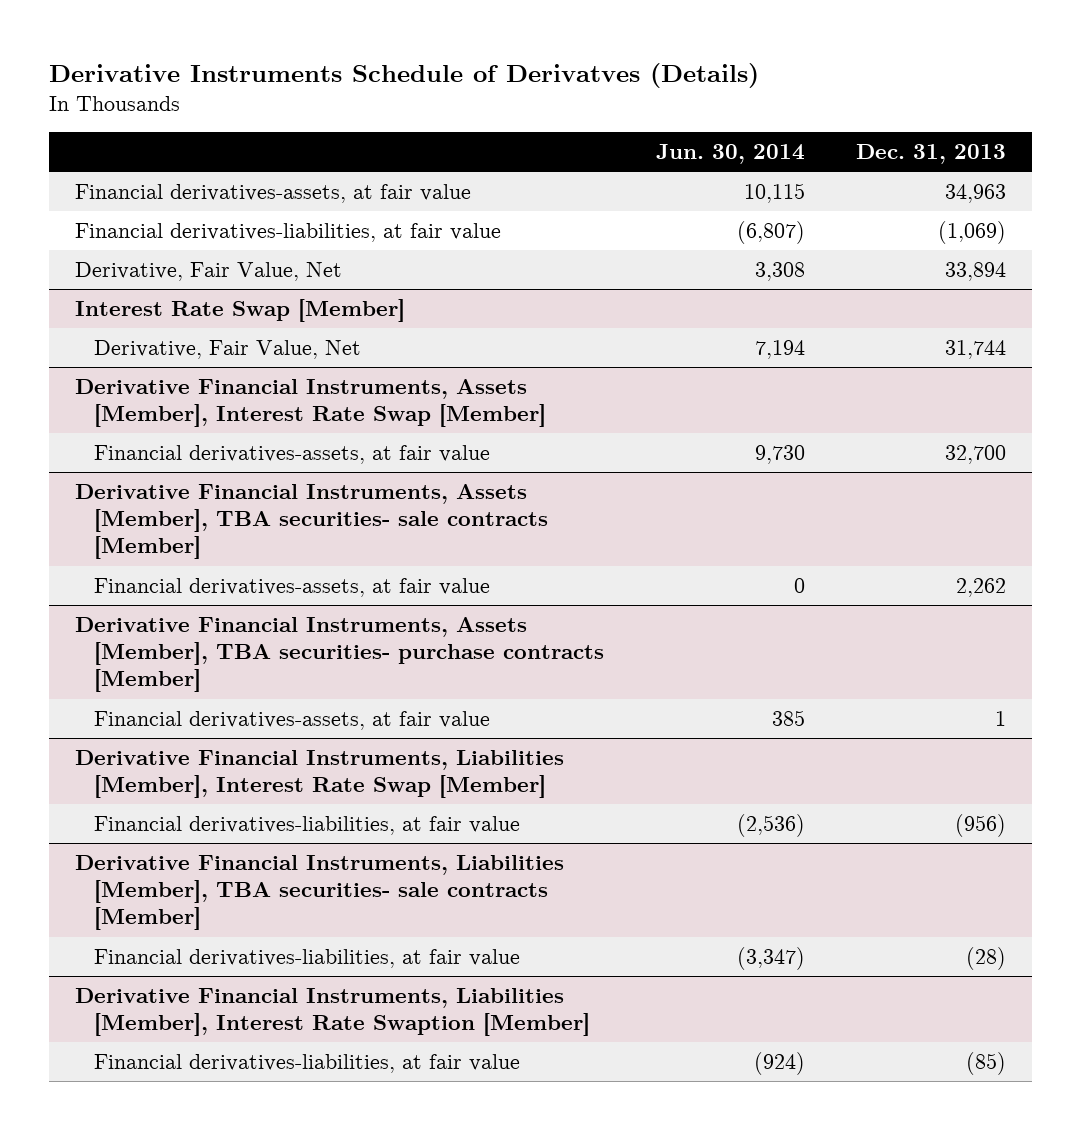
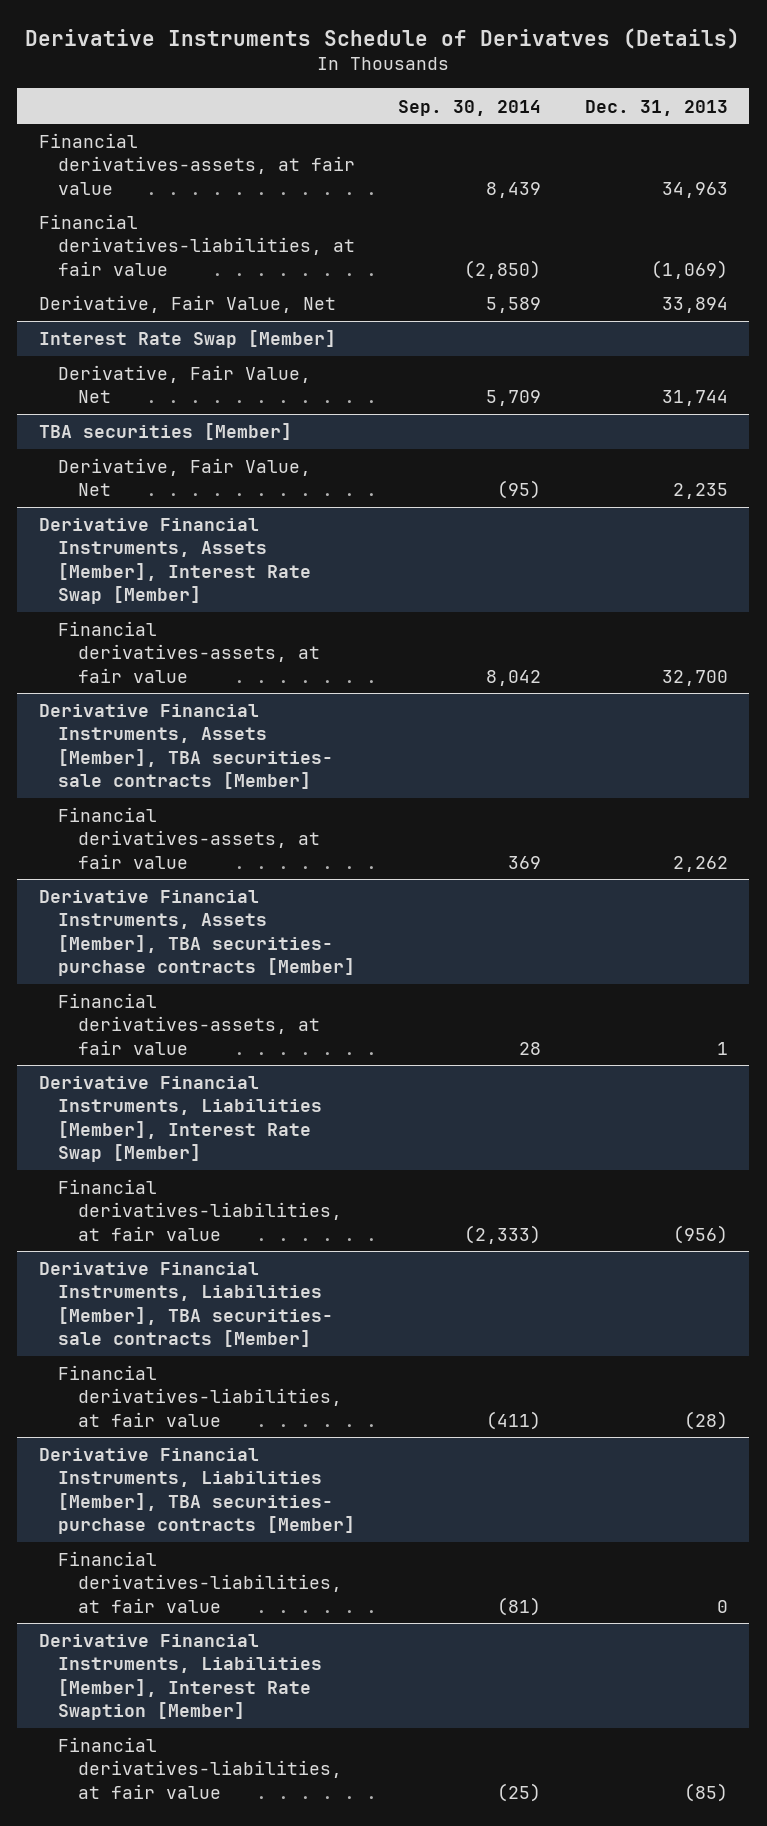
[655,144,805,165] Jun. 30, 2014 -> none
none -> [398,99,542,116] Sep. 30, 2014
none -> [38,423,292,441] TBA securities [Member]
none -> [58,458,312,497] Derivative, Fair Value, Net
none -> [38,1448,356,1535] Derivative Financial Instruments, Liabilities [Member], TBA securities- purchase contracts [Member]
none -> [58,1551,342,1613] Financial derivatives-liabilities, at fair value

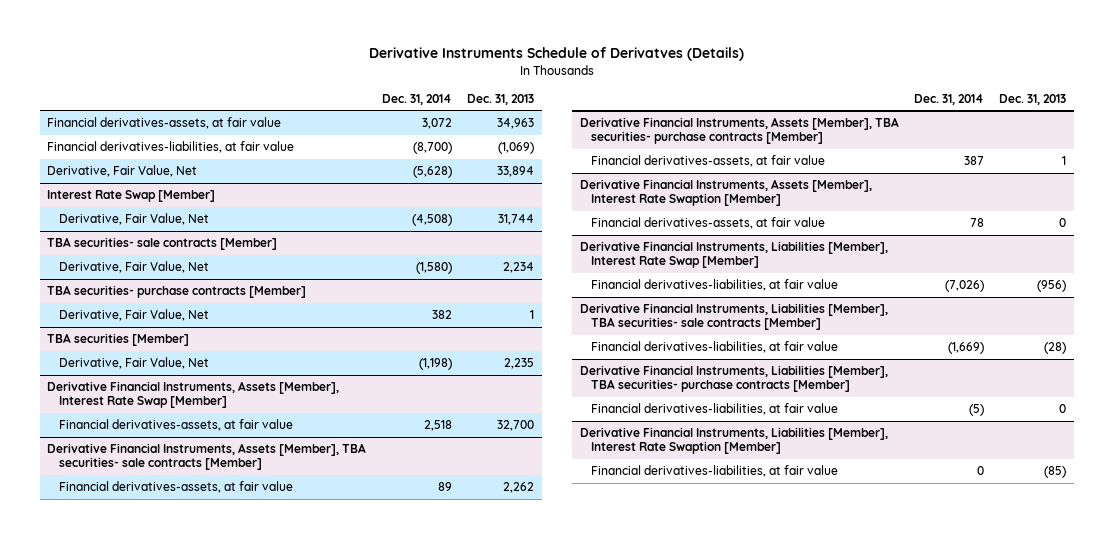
[398,99,542,116] Sep. 30, 2014 -> none
none -> [381,93,452,105] Dec. 31, 2014
none -> [47,237,278,251] TBA securities- sale contracts [Member]
none -> [59,261,210,274] Derivative, Fair Value, Net
none -> [47,285,307,299] TBA securities- purchase contracts [Member]
none -> [59,309,210,322] Derivative, Fair Value, Net
none -> [579,179,872,207] Derivative Financial Instruments, Assets [Member], Interest Rate Swaption [Member]
none -> [591,217,826,230] Financial derivatives-assets, at fair value

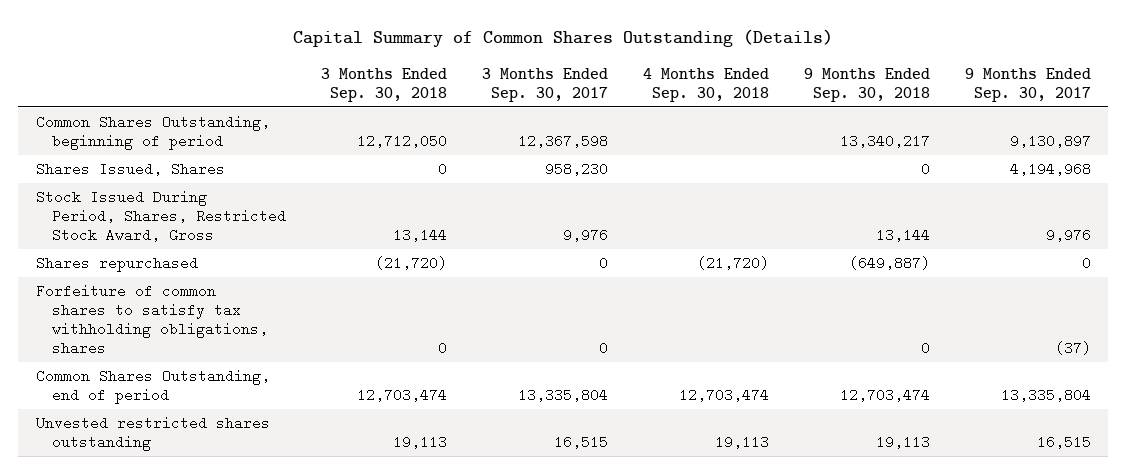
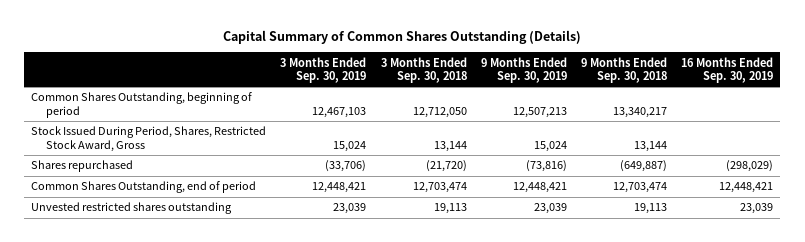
[481,67,608,102] 3 Months Ended Sep. 30, 2017 -> none
[642,67,769,102] 4 Months Ended Sep. 30, 2018 -> none
[964,67,1091,102] 9 Months Ended Sep. 30, 2017 -> none
none -> [280,56,367,84] 3 Months Ended Sep. 30, 2019
none -> [480,56,567,84] 9 Months Ended Sep. 30, 2019
none -> [681,56,774,84] 16 Months Ended Sep. 30, 2019
[35,161,225,176] Shares Issued, Shares -> none
[35,283,268,355] Forfeiture of common shares to satisfy tax withholding obligations, shares -> none

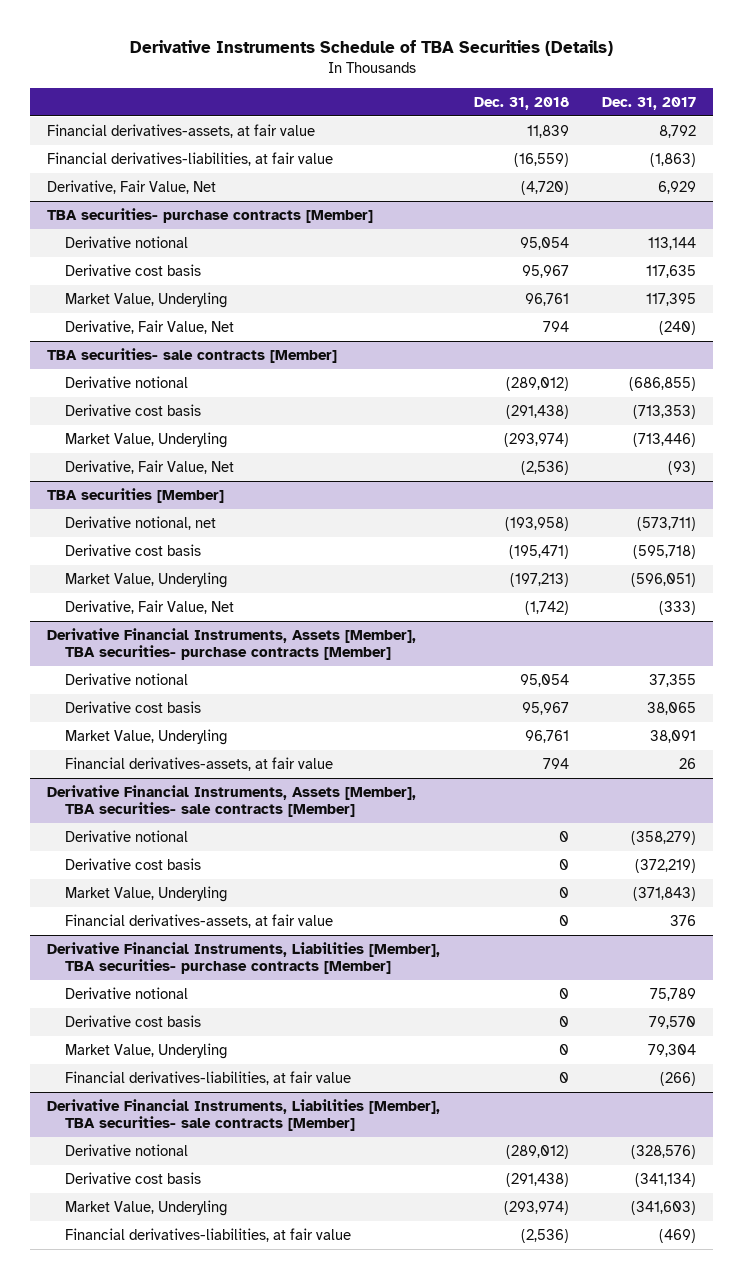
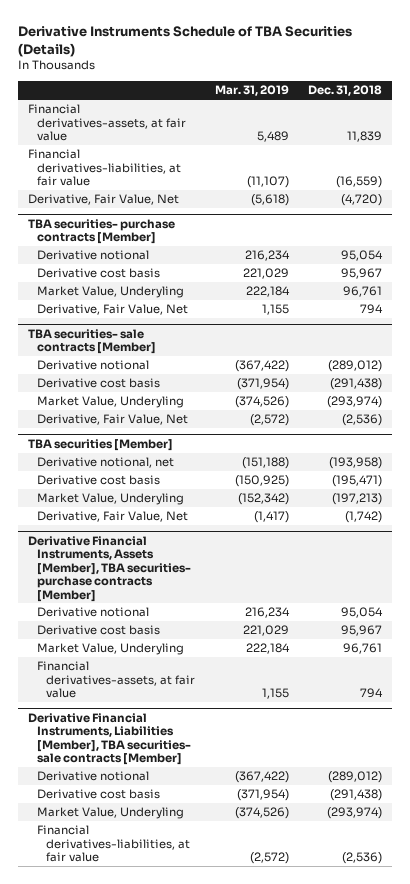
[602,96,697,110] Dec. 31, 2017 -> none
none -> [214,85,289,97] Mar. 31, 2019
[47,784,417,818] Derivative Financial Instruments, Assets [Member], TBA securities- sale contracts [Member] -> none
[64,829,188,842] Derivative notional -> none
[64,857,201,870] Derivative cost basis -> none
[64,885,227,902] Market Value, Underyling -> none
[64,913,333,928] Financial derivatives-assets, at fair value -> none
[47,941,441,975] Derivative Financial Instruments, Liabilities [Member], TBA securities- purchase contracts [Member] -> none
[64,986,188,999] Derivative notional -> none
[64,1014,201,1027] Derivative cost basis -> none
[64,1042,227,1059] Market Value, Underyling -> none
[64,1070,351,1085] Financial derivatives-liabilities, at fair value -> none

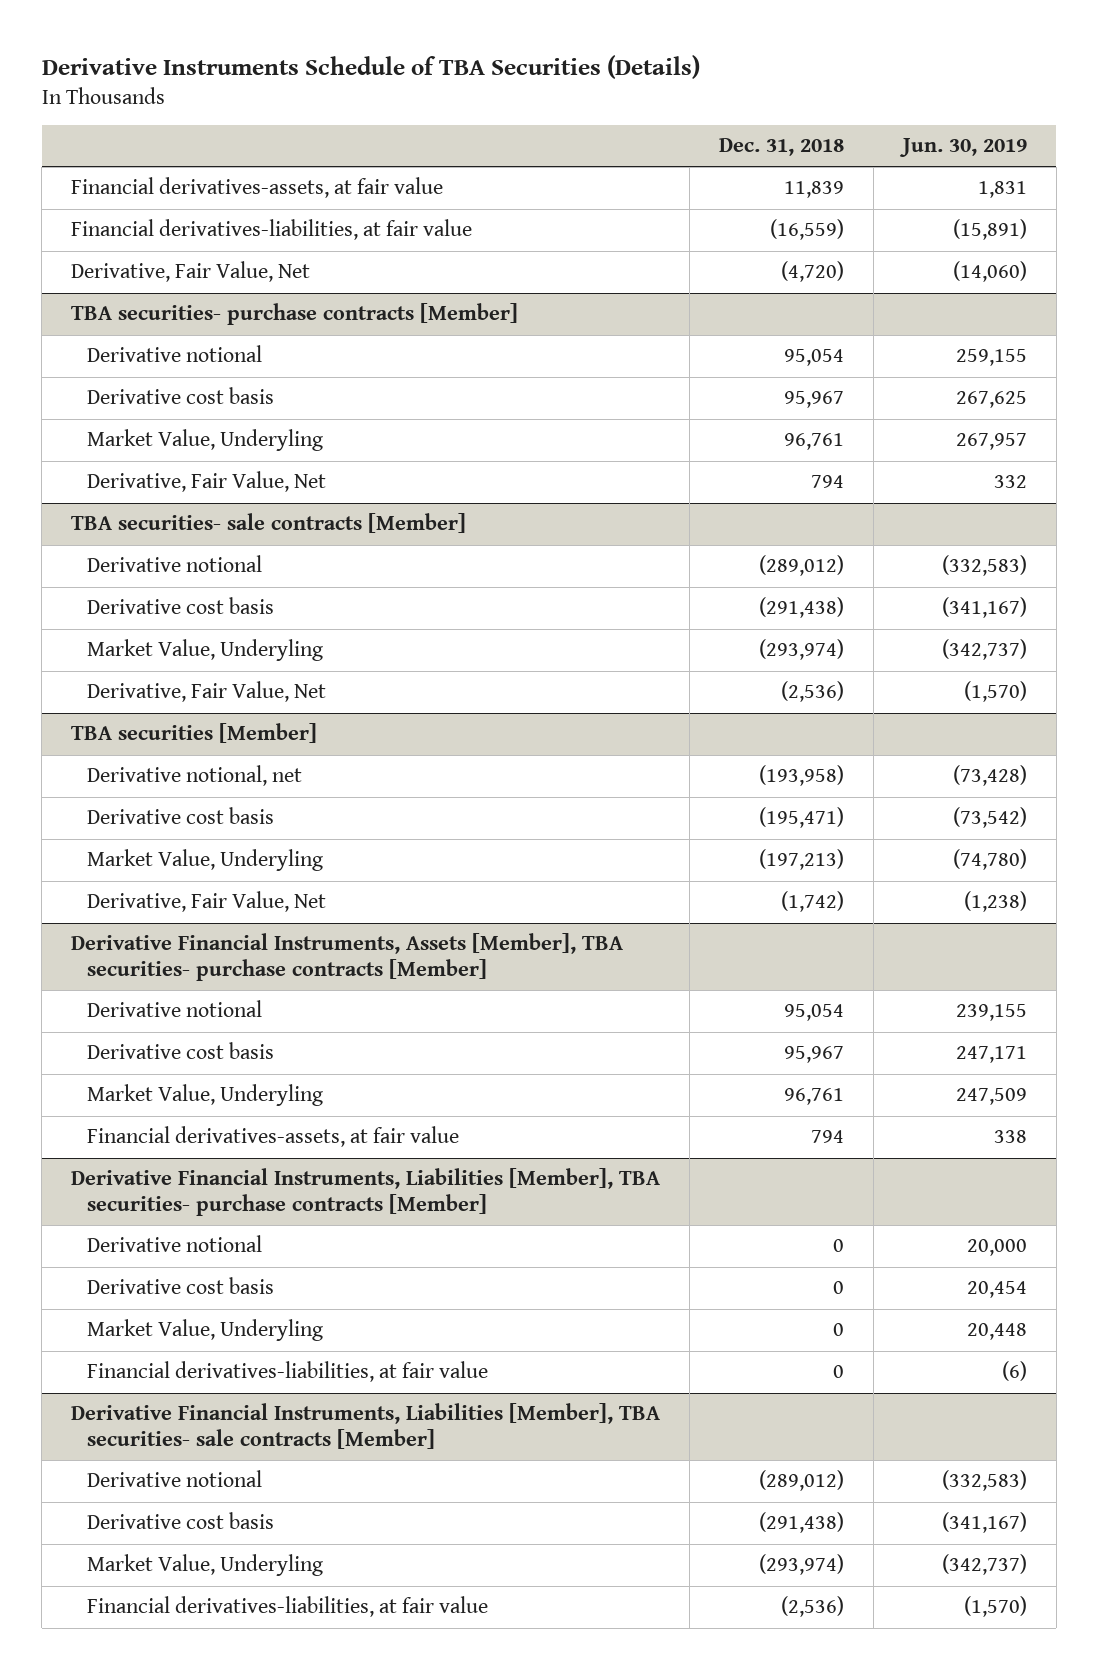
[214,85,289,97] Mar. 31, 2019 -> none
none -> [898,138,1027,158] Jun. 30, 2019
none -> [70,1168,660,1217] Derivative Financial Instruments, Liabilities [Member], TBA securities- purchase contracts [Member]
none -> [86,1235,262,1253] Derivative notional
none -> [86,1277,274,1295] Derivative cost basis
none -> [86,1319,323,1342] Market Value, Underyling
none -> [86,1361,488,1383] Financial derivatives-liabilities, at fair value

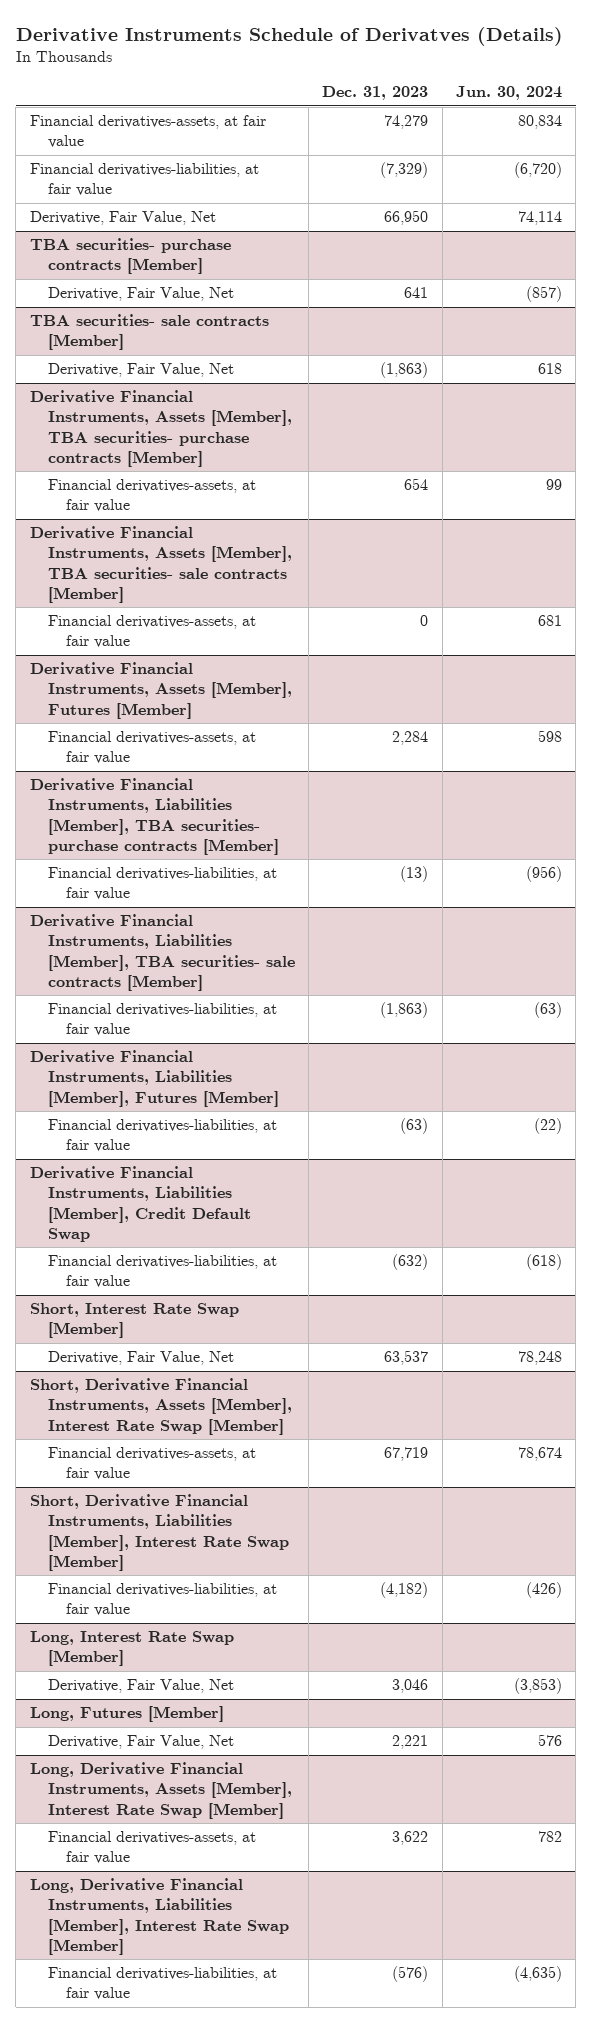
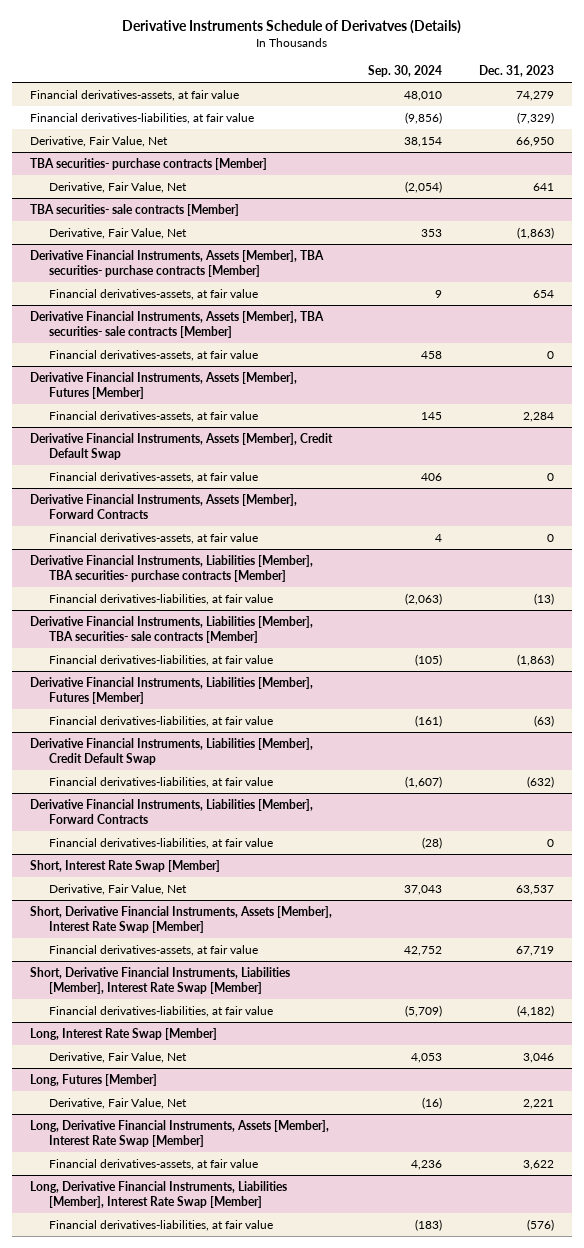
[455,86,562,101] Jun. 30, 2024 -> none
none -> [368,65,443,78] Sep. 30, 2024
none -> [29,432,333,461] Derivative Financial Instruments, Assets [Member], Credit Default Swap
none -> [49,471,259,483] Financial derivatives-assets, at fair value
none -> [29,493,297,520] Derivative Financial Instruments, Assets [Member], Forward Contracts
none -> [49,532,259,544] Financial derivatives-assets, at fair value
none -> [29,798,313,825] Derivative Financial Instruments, Liabilities [Member], Forward Contracts
none -> [49,837,274,849] Financial derivatives-liabilities, at fair value

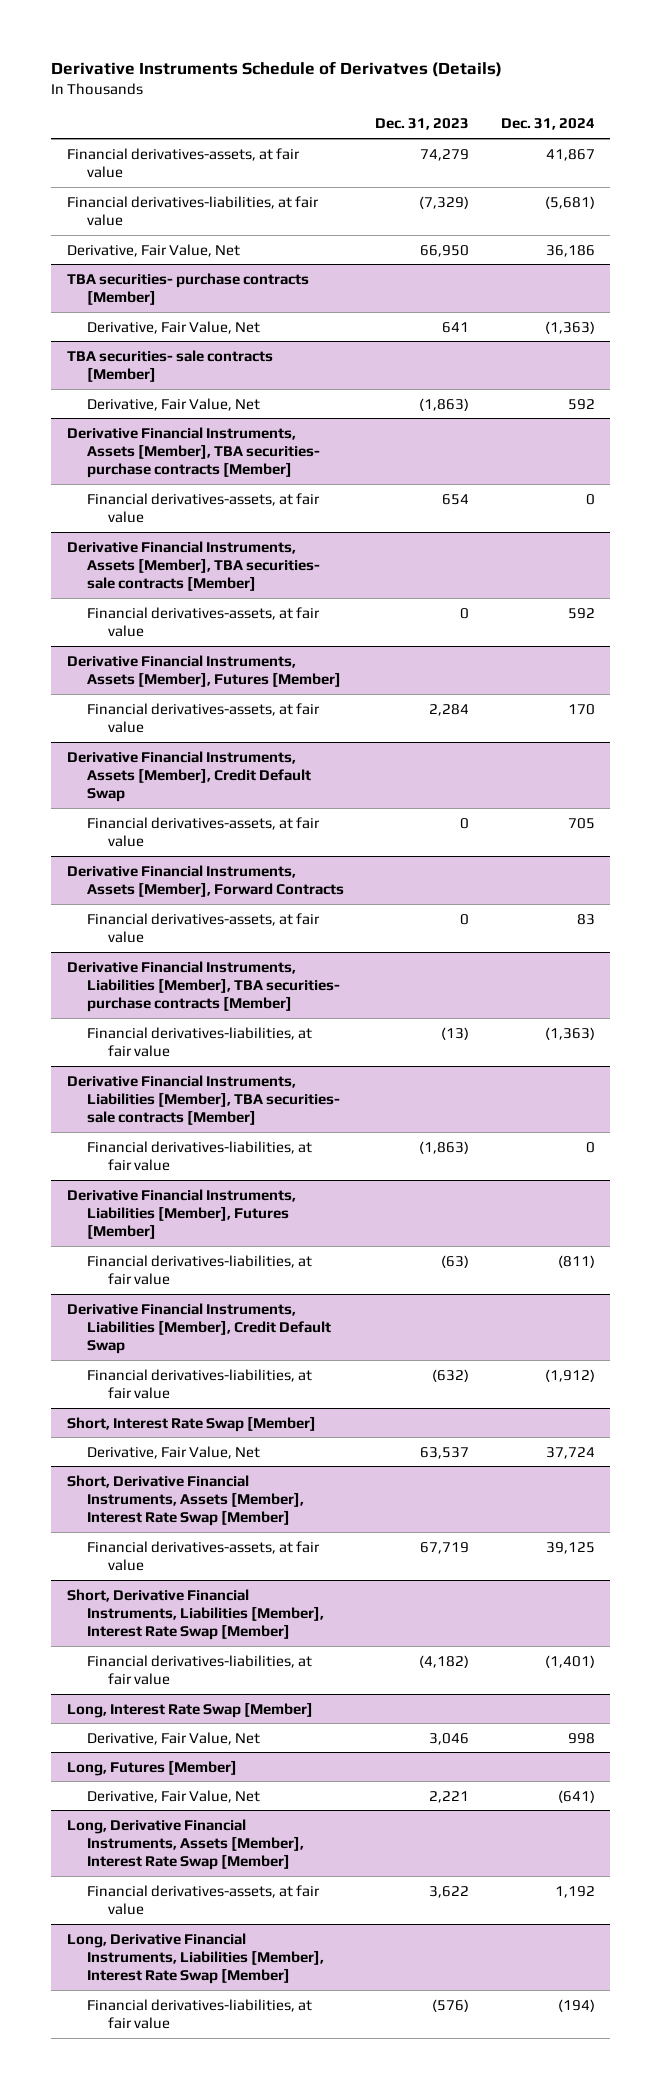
[368,65,443,78] Sep. 30, 2024 -> none
none -> [500,118,595,131] Dec. 31, 2024
[29,798,313,825] Derivative Financial Instruments, Liabilities [Member], Forward Contracts -> none
[49,837,274,849] Financial derivatives-liabilities, at fair value -> none

